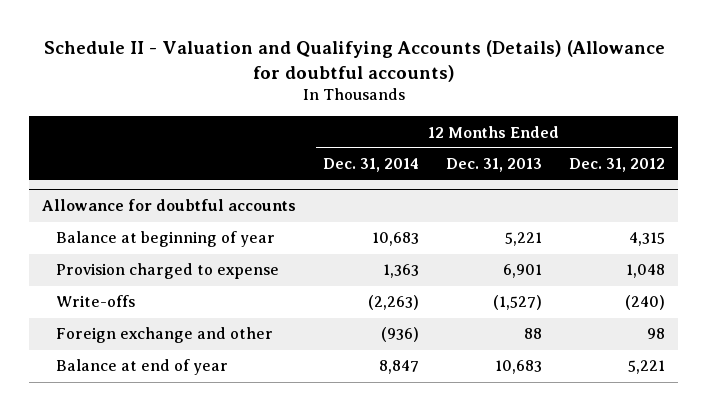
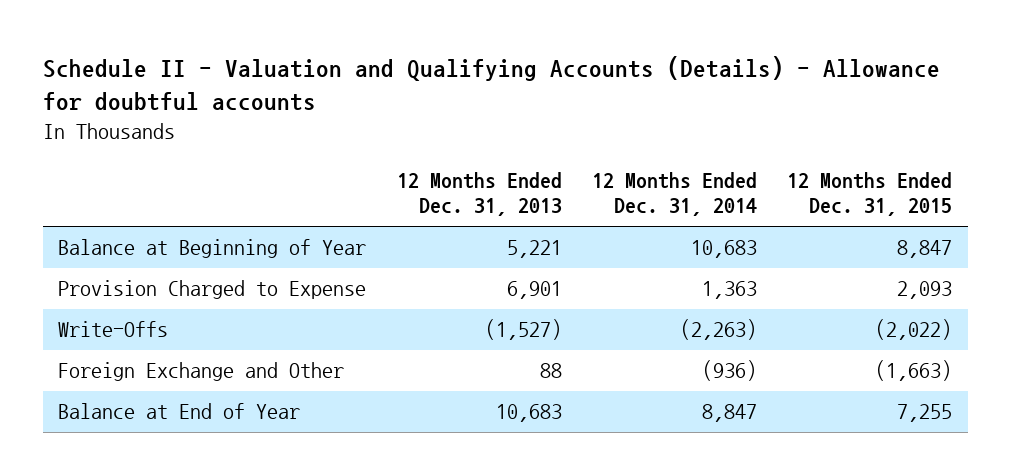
[43,39,665,82] Schedule II - Valuation and Qualifying Accounts (Details) (Allowance for doubtful accounts) -> [43,56,941,112] Schedule II - Valuation and Qualifying Accounts (Details) - Allowance for doubtful accounts
[568,158,665,173] Dec. 31, 2012 -> none
none -> [787,171,953,217] 12 Months Ended Dec. 31, 2015
[42,199,297,212] Allowance for doubtful accounts -> none
[56,231,276,248] Balance at beginning of year -> [58,239,367,259] Balance at Beginning of Year
[56,263,280,280] Provision charged to expense -> [58,280,367,300] Provision Charged to Expense
[56,295,136,308] Write-offs -> [58,321,169,338] Write-Offs
[56,327,274,344] Foreign exchange and other -> [58,362,345,382] Foreign Exchange and Other
[56,359,229,376] Balance at end of year -> [58,403,301,420] Balance at End of Year

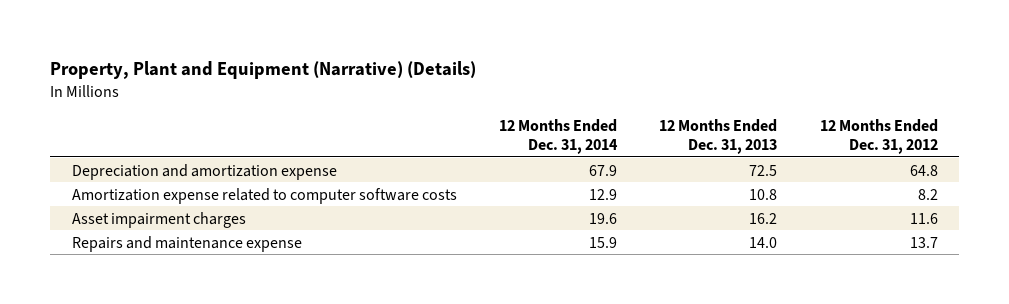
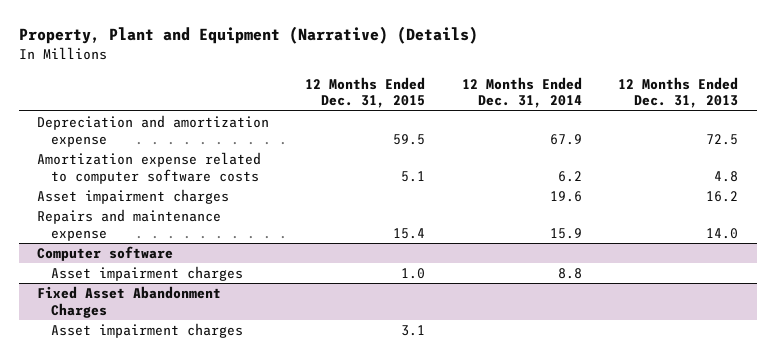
[819,118,938,155] 12 Months Ended Dec. 31, 2012 -> none
none -> [305,76,426,109] 12 Months Ended Dec. 31, 2015
[588,188,617,200] 12.9 -> [557,170,582,182] 6.2
[749,188,778,200] 10.8 -> [714,170,739,182] 4.8
none -> [36,246,173,262] Computer software
none -> [50,266,243,282] Asset impairment charges
none -> [36,286,221,318] Fixed Asset Abandonment Charges
none -> [50,323,243,339] Asset impairment charges

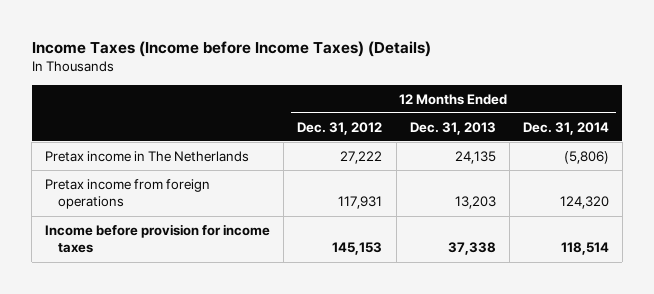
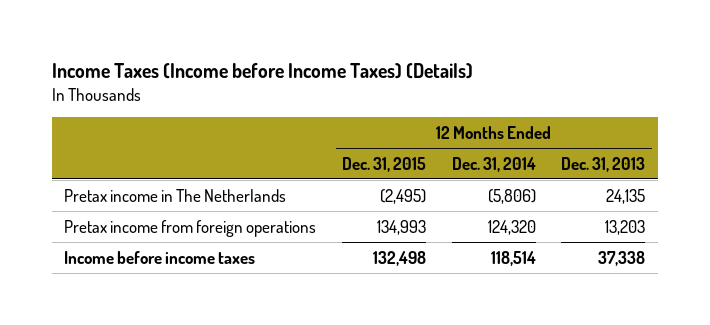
[297,121,383,135] Dec. 31, 2012 -> none
none -> [342,156,427,172] Dec. 31, 2015
[45,223,271,254] Income before provision for income taxes -> [64,250,256,264] Income before income taxes

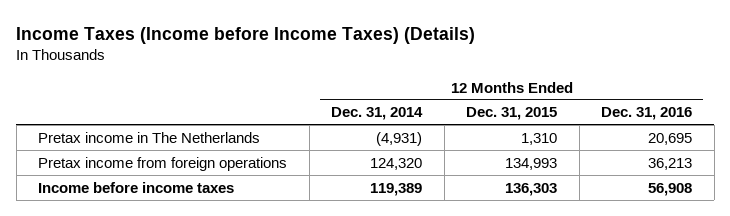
[561,156,646,172] Dec. 31, 2013 -> none
none -> [601,107,693,121] Dec. 31, 2016
[380,188,427,204] (2,495) -> [521,132,558,145] 1,310
[487,188,536,204] (5,806) -> [376,131,423,146] (4,931)
[373,250,427,266] 132,498 -> [505,182,558,196] 136,303
[490,250,536,266] 118,514 -> [370,182,423,196] 119,389

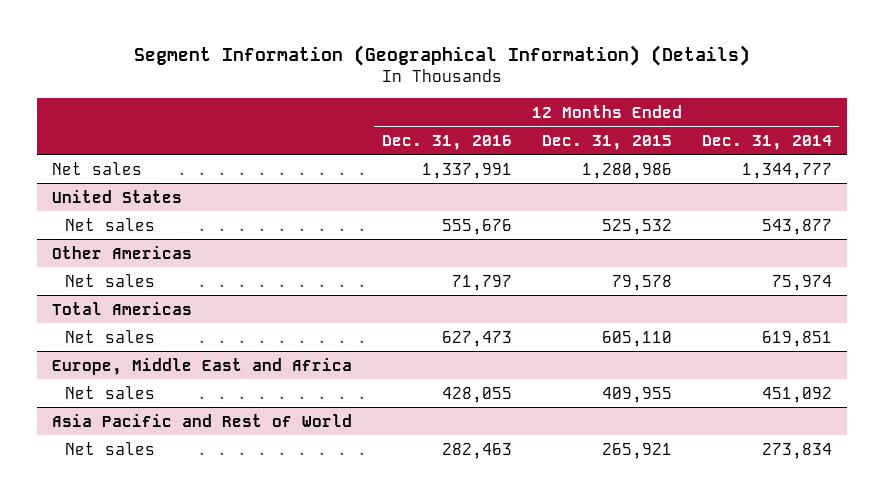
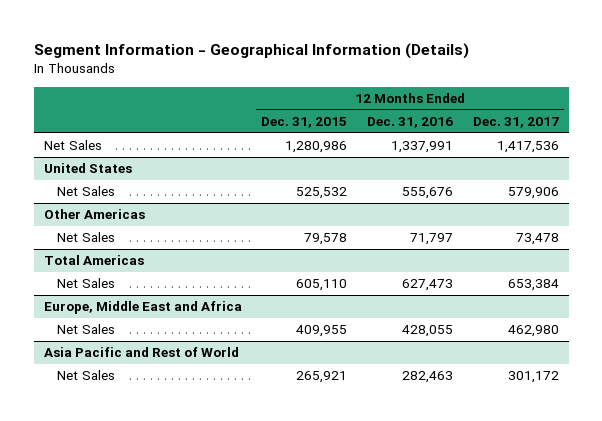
[133,44,750,66] Segment Information (Geographical Information) (Details) -> [33,42,469,59] Segment Information - Geographical Information (Details)
[701,134,832,150] Dec. 31, 2014 -> none
none -> [472,116,559,128] Dec. 31, 2017
[51,161,142,175] Net sales -> [43,140,102,151] Net Sales
[64,217,155,231] Net sales -> [56,186,115,197] Net Sales
[64,273,155,287] Net sales -> [56,232,115,243] Net Sales
[64,329,155,343] Net sales -> [56,278,115,289] Net Sales
[64,385,155,399] Net sales -> [56,324,115,335] Net Sales
[64,441,155,455] Net sales -> [56,370,115,381] Net Sales

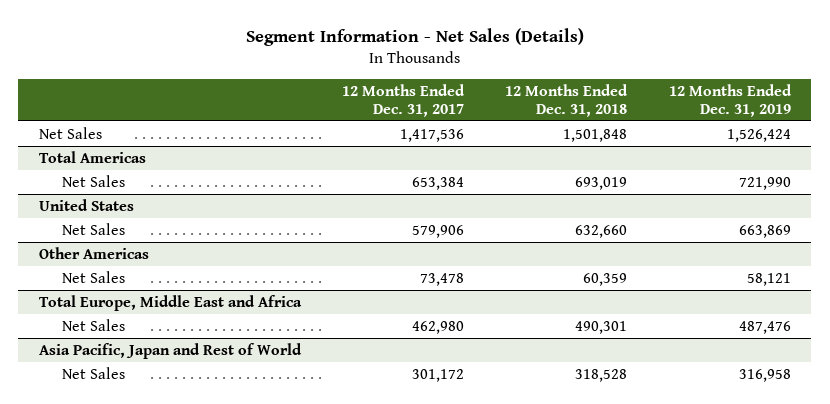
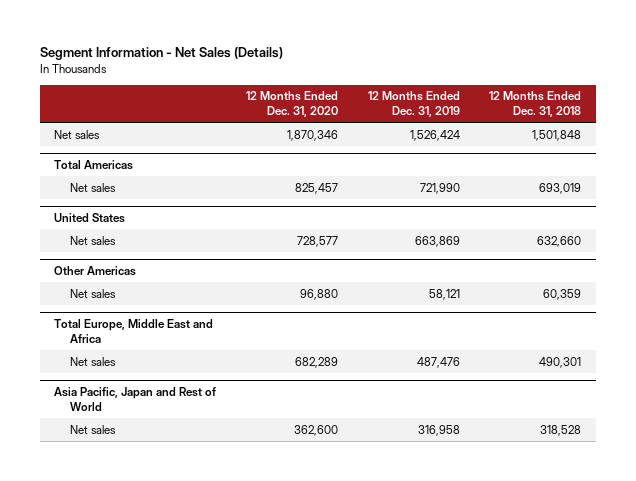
[342,83,466,117] 12 Months Ended Dec. 31, 2017 -> none
none -> [245,91,338,118] 12 Months Ended Dec. 31, 2020
[38,126,102,139] Net Sales -> [54,129,101,139] Net sales
[61,174,125,187] Net Sales -> [70,182,117,192] Net sales
[61,222,125,235] Net Sales -> [70,235,117,245] Net sales
[61,270,125,283] Net Sales -> [70,288,117,298] Net sales
[61,318,125,331] Net Sales -> [70,356,117,366] Net sales
[61,366,125,379] Net Sales -> [70,424,117,434] Net sales

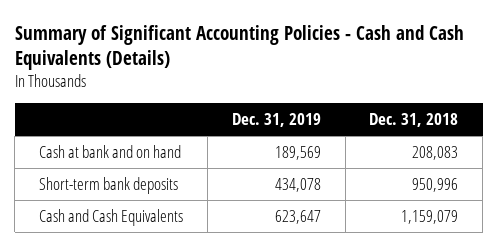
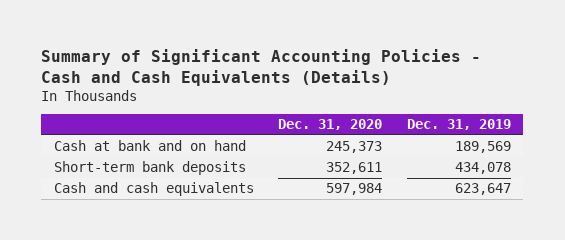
[369,113,459,128] Dec. 31, 2018 -> none
none -> [278,119,383,131] Dec. 31, 2020
[39,208,184,226] Cash and Cash Equivalents -> [53,182,254,197] Cash and cash equivalents

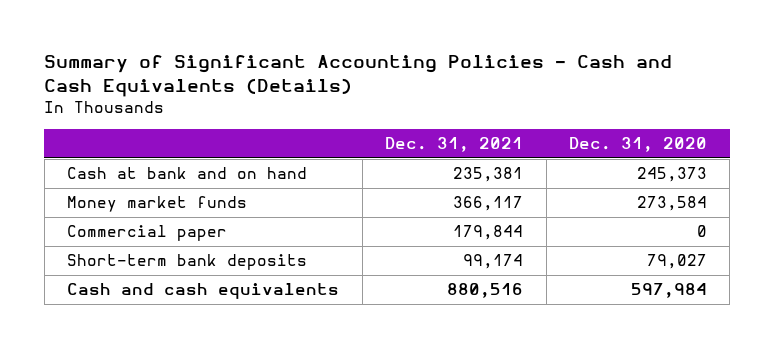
[406,119,511,131] Dec. 31, 2019 -> none
none -> [385,136,524,152] Dec. 31, 2021
none -> [67,196,248,213] Money market funds
none -> [67,225,228,242] Commercial paper
[326,162,383,175] 352,611 -> [647,254,708,270] 79,027

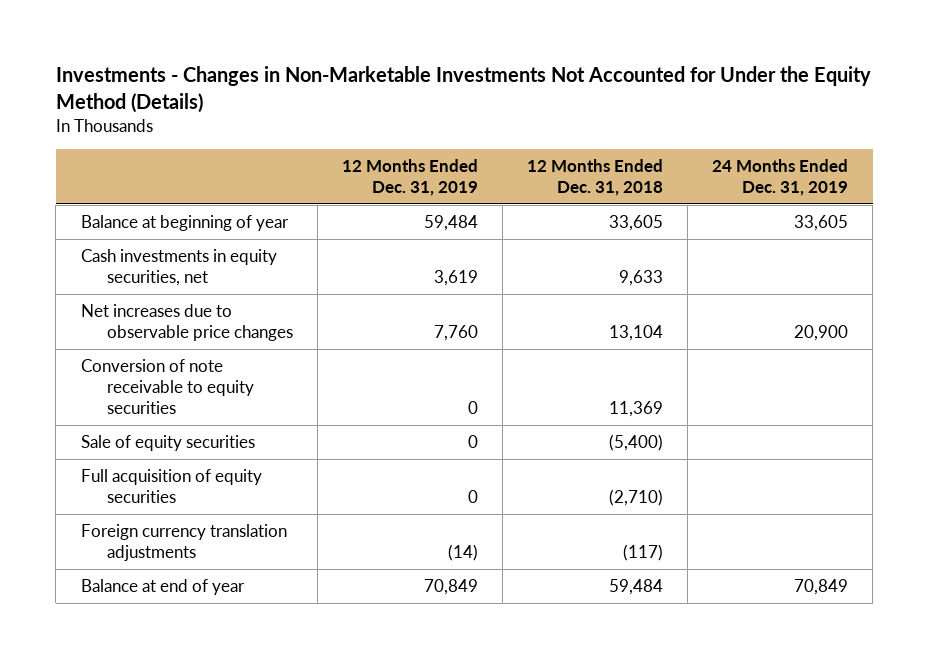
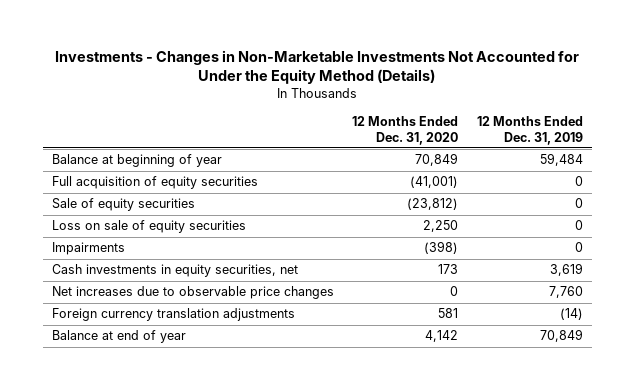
[526,159,663,196] 12 Months Ended Dec. 31, 2018 -> none
[712,159,849,196] 24 Months Ended Dec. 31, 2019 -> none
none -> [352,115,459,145] 12 Months Ended Dec. 31, 2020
[80,469,262,504] Full acquisition of equity securities -> [51,176,258,190] Full acquisition of equity securities
[80,435,255,452] Sale of equity securities -> [51,198,195,212] Sale of equity securities
none -> [51,220,246,234] Loss on sale of equity securities
none -> [51,242,125,256] Impairments
[80,359,254,414] Conversion of note receivable to equity securities -> none

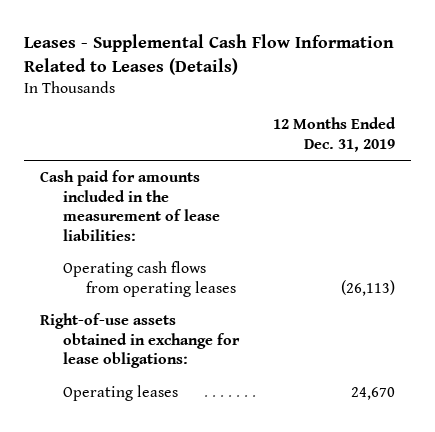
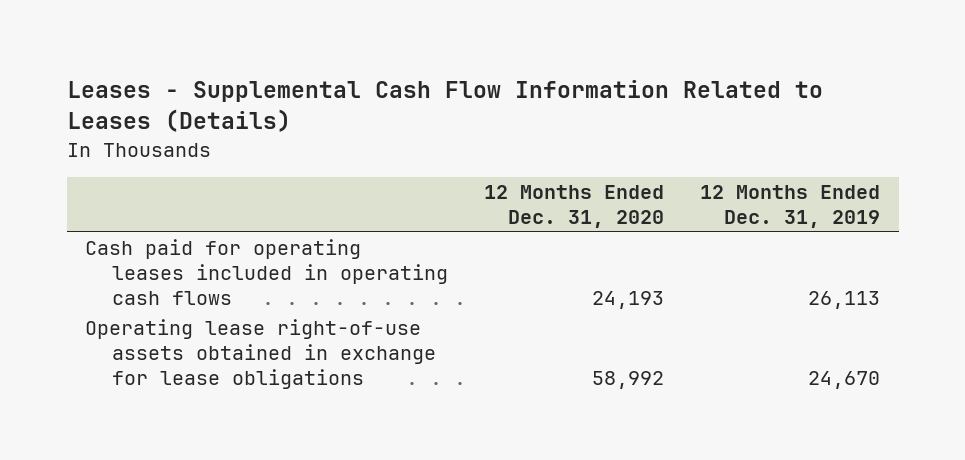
none -> [484,185,665,228] 12 Months Ended Dec. 31, 2020
[40,169,221,242] Cash paid for amounts included in the measurement of lease liabilities: -> none
[40,312,241,369] Right-of-use assets obtained in exchange for lease obligations: -> none
[63,260,236,297] Operating cash flows from operating leases -> [84,239,449,306] Cash paid for operating leases included in operating cash flows
[340,279,395,296] (26,113) -> [808,291,881,310] 26,113
[63,384,179,401] Operating leases -> [84,319,437,390] Operating lease right-of-use assets obtained in exchange for lease obligations

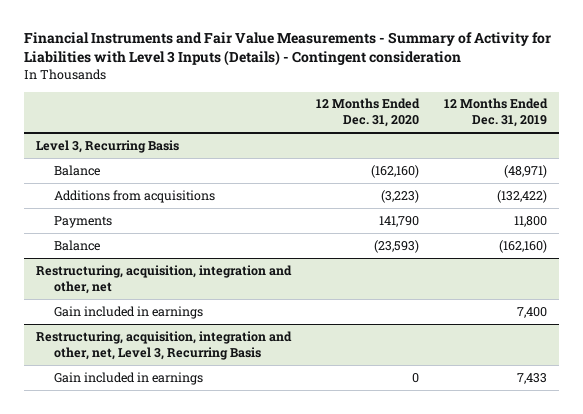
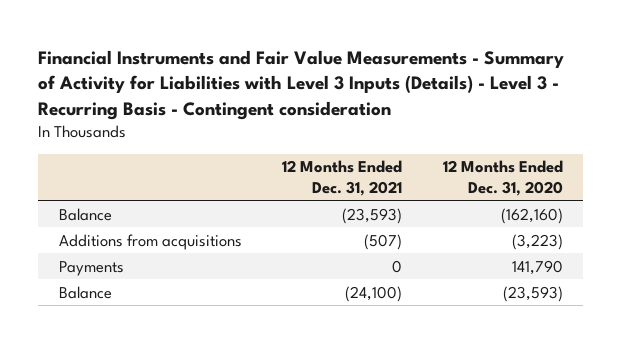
[24,32,552,67] Financial Instruments and Fair Value Measurements - Summary of Activity for Liabilities with Level 3 Inputs (Details) - Contingent consideration -> [38,49,565,121] Financial Instruments and Fair Value Measurements - Summary of Activity for Liabilities with Level 3 Inputs (Details) - Level 3 - Recurring Basis - Contingent consideration
[443,98,548,128] 12 Months Ended Dec. 31, 2019 -> none
none -> [282,160,403,196] 12 Months Ended Dec. 31, 2021
[36,139,180,153] Level 3, Recurring Basis -> none
[36,264,293,294] Restructuring, acquisition, integration and other, net -> none
[54,305,204,319] Gain included in earnings -> none
[36,330,293,360] Restructuring, acquisition, integration and other, net, Level 3, Recurring Basis -> none
[54,371,204,385] Gain included in earnings -> none

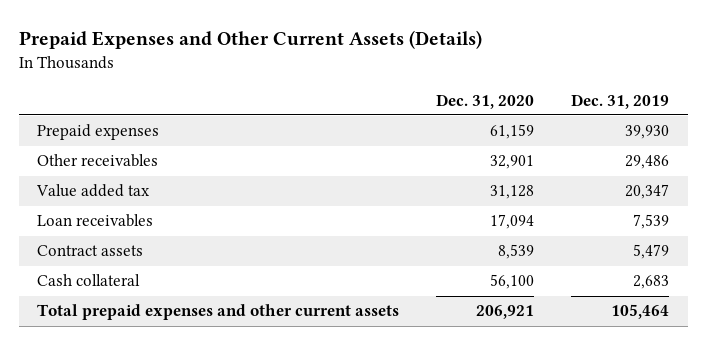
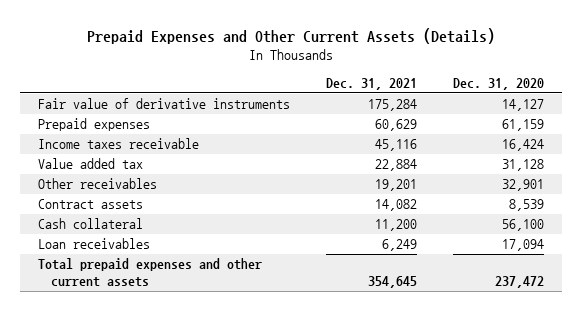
[571,93,670,109] Dec. 31, 2019 -> none
none -> [325,78,417,91] Dec. 31, 2021
none -> [38,98,291,110] Fair value of derivative instruments
none -> [38,138,200,150] Income taxes receivable
[37,154,159,168] Other receivables -> [38,178,158,190] Other receivables
[37,214,154,228] Loan receivables -> [38,238,151,250] Loan receivables
[476,305,535,320] 206,921 -> [494,276,544,289] 237,472

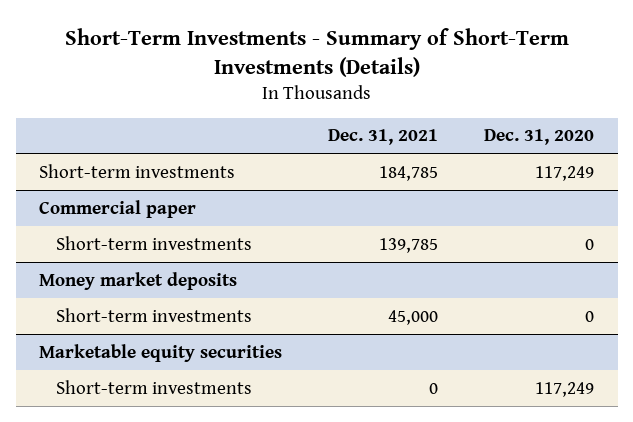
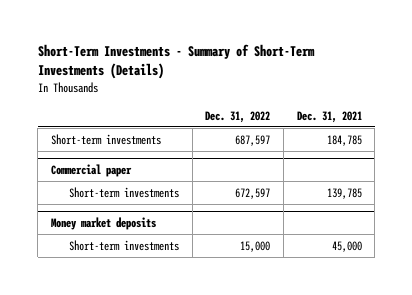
[484,129,595,146] Dec. 31, 2020 -> none
none -> [205,110,271,123] Dec. 31, 2022
[38,343,282,362] Marketable equity securities -> none
[55,379,252,394] Short-term investments -> none

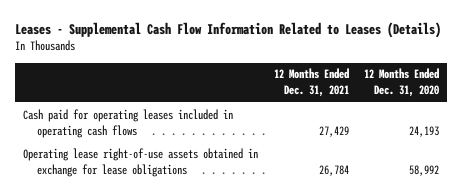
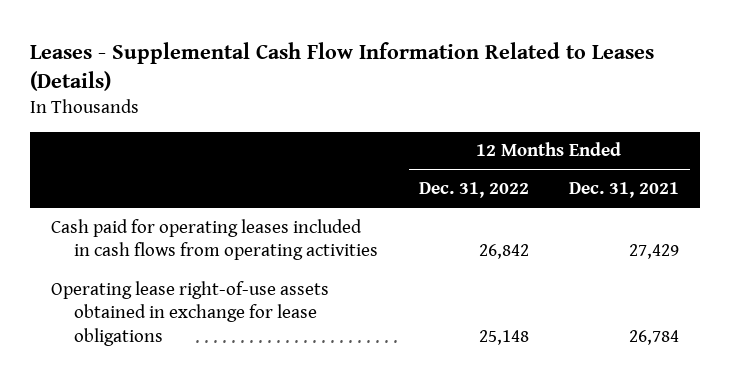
[364,68,440,98] 12 Months Ended Dec. 31, 2020 -> none
none -> [418,182,529,199] Dec. 31, 2022
[22,108,233,138] Cash paid for operating leases included in operating cash flows -> [50,218,378,261] Cash paid for operating leases included in cash flows from operating activities

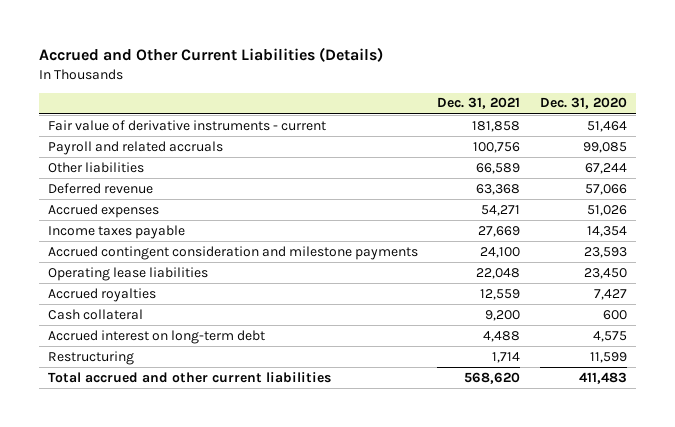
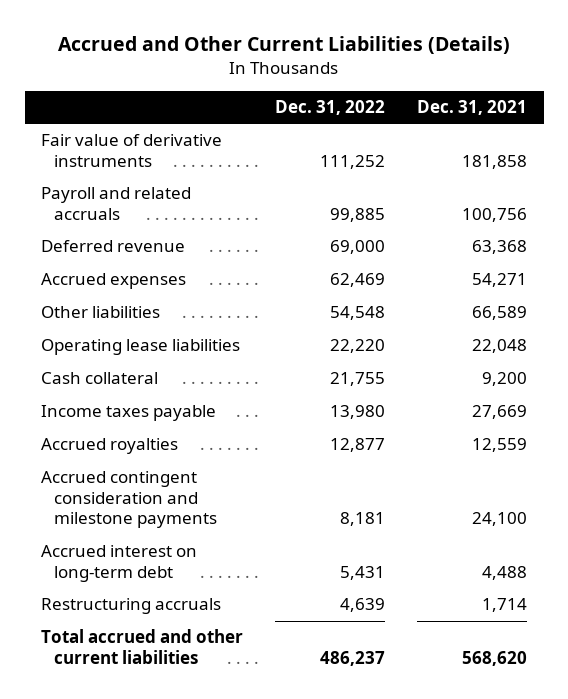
[539,97,627,110] Dec. 31, 2020 -> none
none -> [275,99,386,115] Dec. 31, 2022
[48,119,327,131] Fair value of derivative instruments - current -> [40,134,222,167] Fair value of derivative instruments
[48,161,145,173] Other liabilities -> [40,306,160,319] Other liabilities
[48,224,186,239] Income taxes payable -> [40,405,216,422] Income taxes payable
[48,287,157,302] Accrued royalties -> [40,438,178,455] Accrued royalties
[48,245,419,260] Accrued contingent consideration and milestone payments -> [40,471,218,529] Accrued contingent consideration and milestone payments
[48,350,135,365] Restructuring -> [40,598,221,615] Restructuring accruals

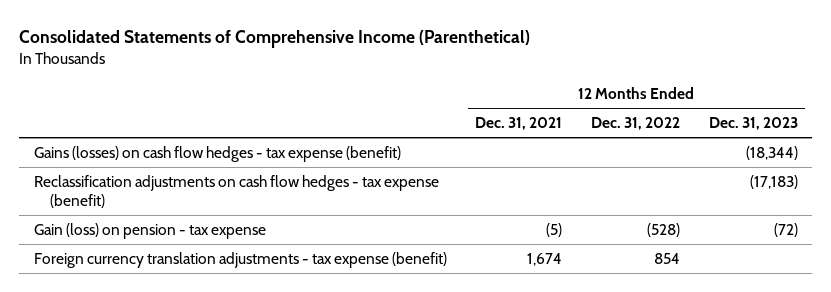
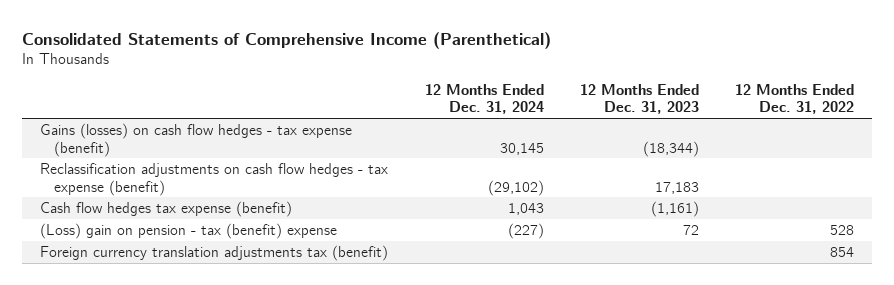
[475,116,563,130] Dec. 31, 2021 -> none
none -> [424,83,544,115] 12 Months Ended Dec. 31, 2024
[749,174,798,189] (17,183) -> [654,181,699,194] 17,183
none -> [40,200,293,217] Cash flow hedges tax expense (benefit)
[33,222,266,239] Gain (loss) on pension - tax expense -> [40,222,338,239] (Loss) gain on pension - tax (benefit) expense
[646,222,680,237] (528) -> [830,224,855,235] 528
[773,222,798,237] (72) -> [682,224,699,235] 72
[33,251,447,268] Foreign currency translation adjustments - tax expense (benefit) -> [40,244,389,261] Foreign currency translation adjustments tax (benefit)

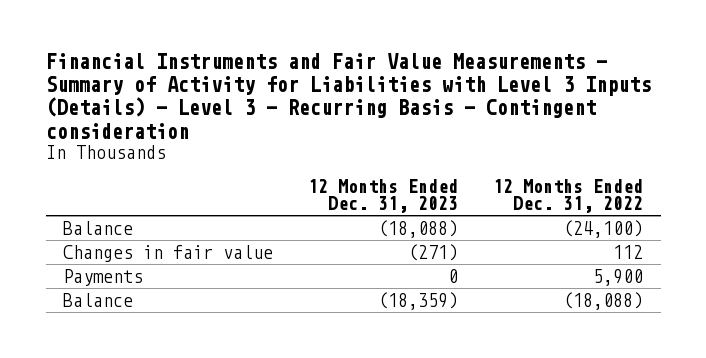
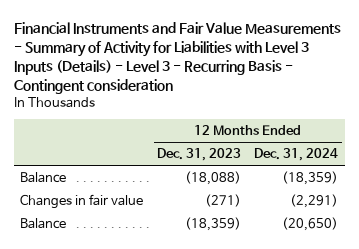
[493,178,644,214] 12 Months Ended Dec. 31, 2022 -> none
none -> [254,148,339,162] Dec. 31, 2024
[63,268,144,286] Payments -> none

